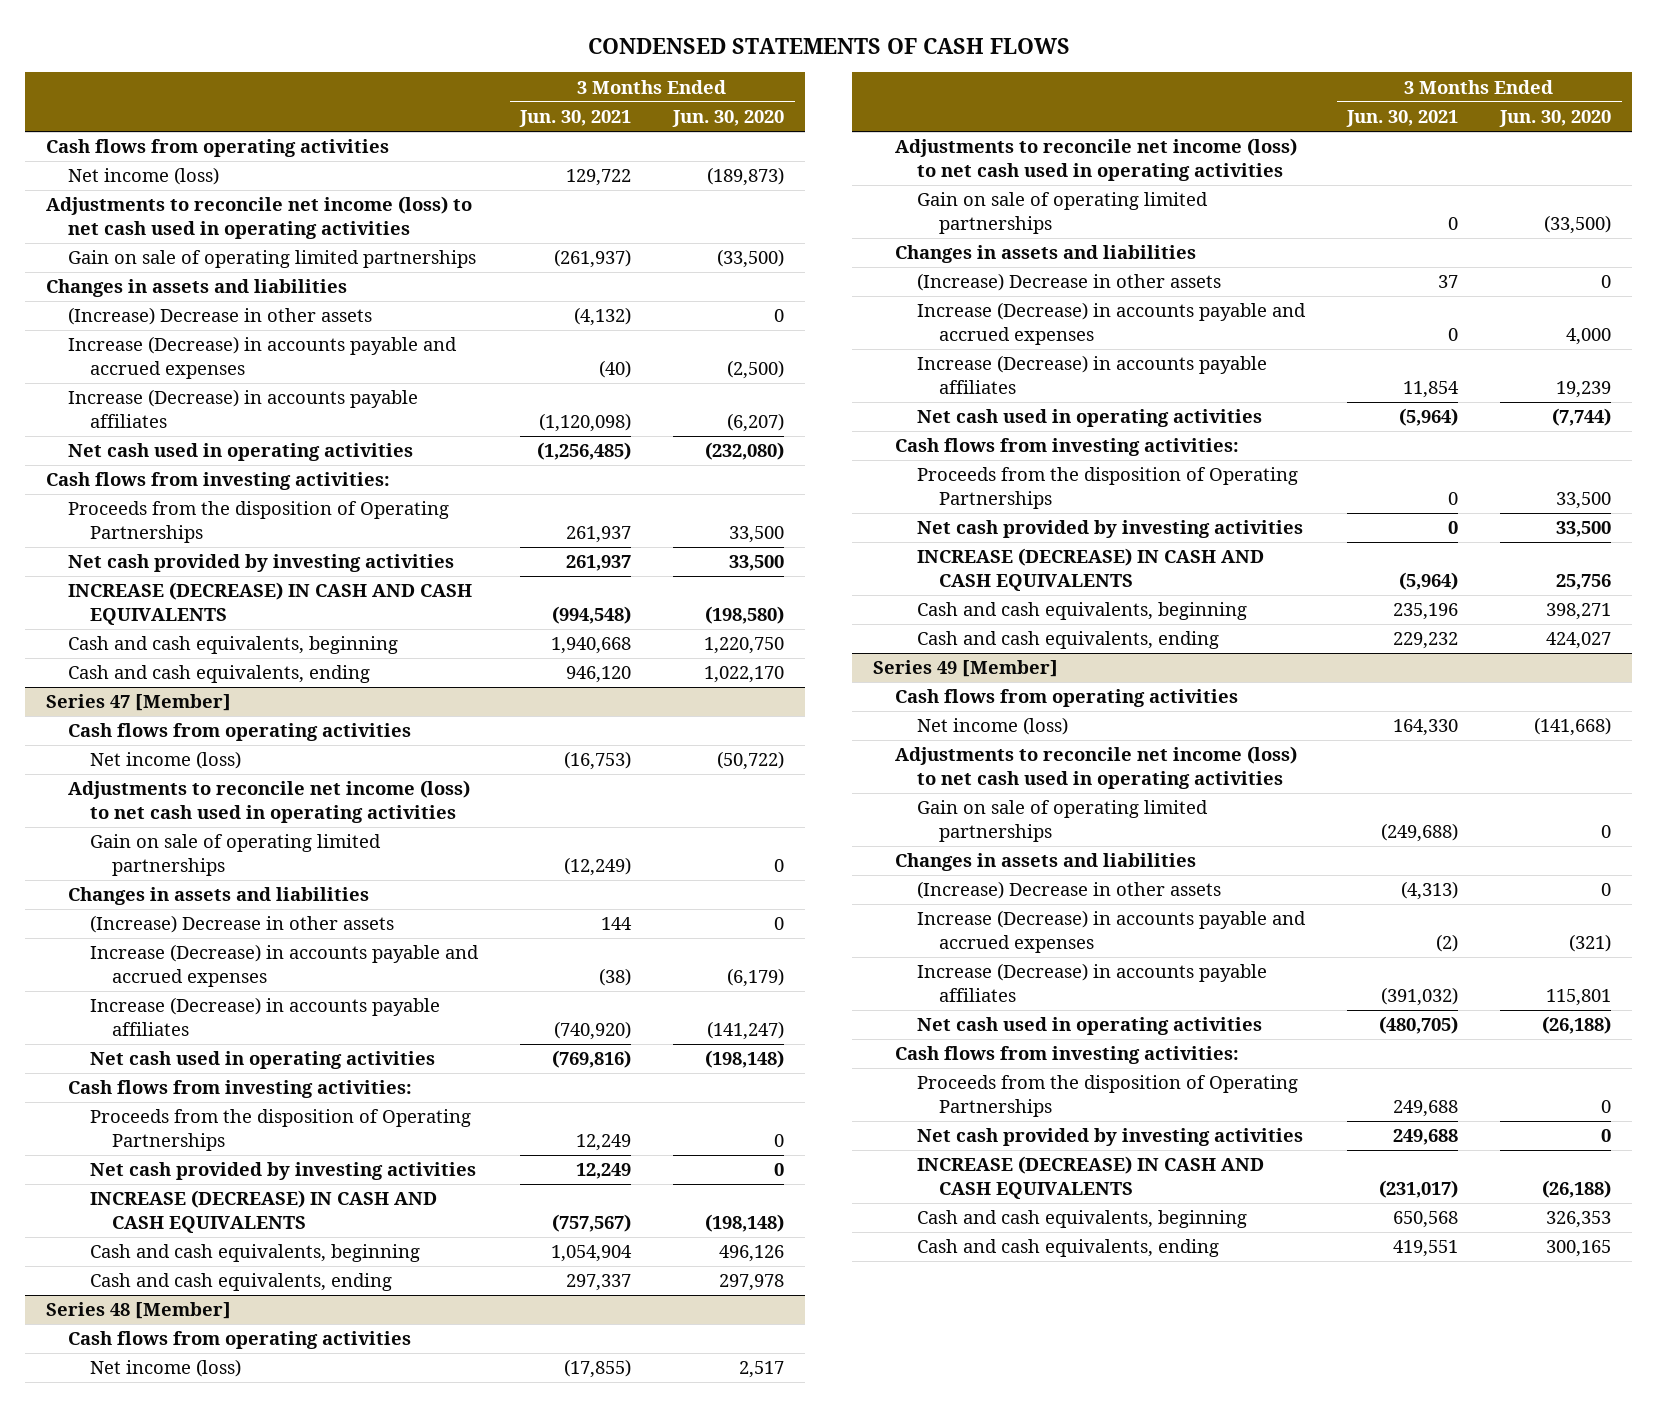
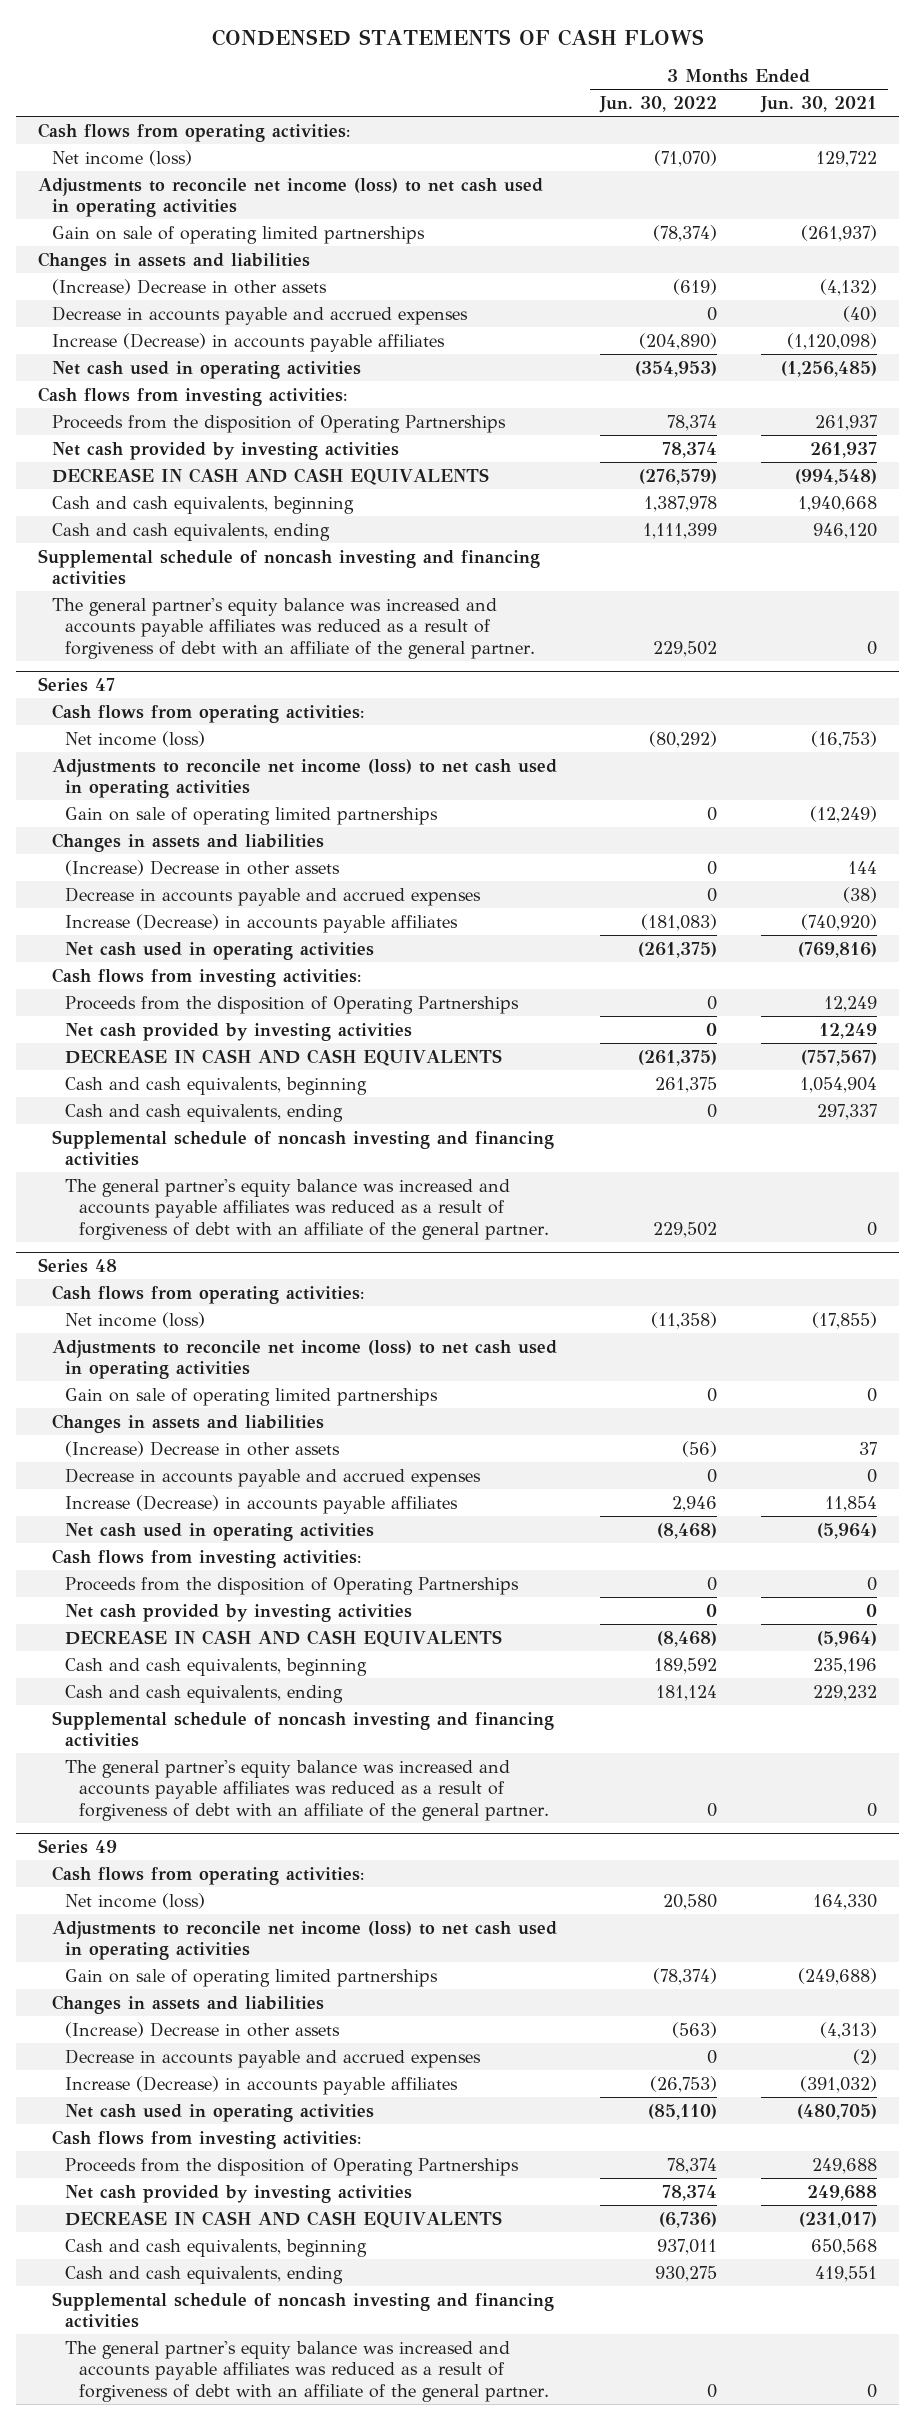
[672,110,785,128] Jun. 30, 2020 -> none
none -> [599,96,718,114] Jun. 30, 2022
[45,139,389,158] Cash flows from operating activities -> [38,122,351,142] Cash flows from operating activities:
[68,336,458,379] Increase (Decrease) in accounts payable and accrued expenses -> [51,305,468,325] Decrease in accounts payable and accrued expenses
[68,582,473,625] INCREASE (DECREASE) IN CASH AND CASH EQUIVALENTS -> [51,467,489,485] DECREASE IN CASH AND CASH EQUIVALENTS
none -> [38,548,541,586] Supplemental schedule of noncash investing and financing activities
none -> [51,597,536,659] The general partner's equity balance was increased and accounts payable affiliates was reduced as a result of forgiveness of debt with an affiliate of the general partner.
[45,694,231,712] Series 47 [Member] -> [38,677,116,693] Series 47
[68,723,412,742] Cash flows from operating activities -> [51,703,364,723] Cash flows from operating activities:
[90,944,480,987] Increase (Decrease) in accounts payable and accrued expenses -> [65,886,482,906] Decrease in accounts payable and accrued expenses
[90,1190,438,1233] INCREASE (DECREASE) IN CASH AND CASH EQUIVALENTS -> [65,1048,503,1066] DECREASE IN CASH AND CASH EQUIVALENTS
none -> [51,1129,554,1167] Supplemental schedule of noncash investing and financing activities
none -> [65,1178,549,1240] The general partner's equity balance was increased and accounts payable affiliates was reduced as a result of forgiveness of debt with an affiliate of the general partner.
[45,1302,231,1320] Series 48 [Member] -> [38,1258,118,1274] Series 48
[68,1331,412,1350] Cash flows from operating activities -> [51,1284,364,1304] Cash flows from operating activities:
[917,302,1307,345] Increase (Decrease) in accounts payable and accrued expenses -> [65,1467,482,1487] Decrease in accounts payable and accrued expenses
[917,548,1265,591] INCREASE (DECREASE) IN CASH AND CASH EQUIVALENTS -> [65,1629,503,1647] DECREASE IN CASH AND CASH EQUIVALENTS
none -> [51,1710,554,1748] Supplemental schedule of noncash investing and financing activities
none -> [65,1759,549,1821] The general partner's equity balance was increased and accounts payable affiliates was reduced as a result of forgiveness of debt with an affiliate of the general partner.
[872,660,1058,678] Series 49 [Member] -> [38,1839,118,1855] Series 49
[895,689,1239,708] Cash flows from operating activities -> [51,1865,364,1885] Cash flows from operating activities:
[917,910,1307,953] Increase (Decrease) in accounts payable and accrued expenses -> [65,2048,482,2068] Decrease in accounts payable and accrued expenses
[917,1156,1265,1199] INCREASE (DECREASE) IN CASH AND CASH EQUIVALENTS -> [65,2210,503,2228] DECREASE IN CASH AND CASH EQUIVALENTS
none -> [51,2291,554,2329] Supplemental schedule of noncash investing and financing activities
none -> [65,2340,549,2402] The general partner's equity balance was increased and accounts payable affiliates was reduced as a result of forgiveness of debt with an affiliate of the general partner.

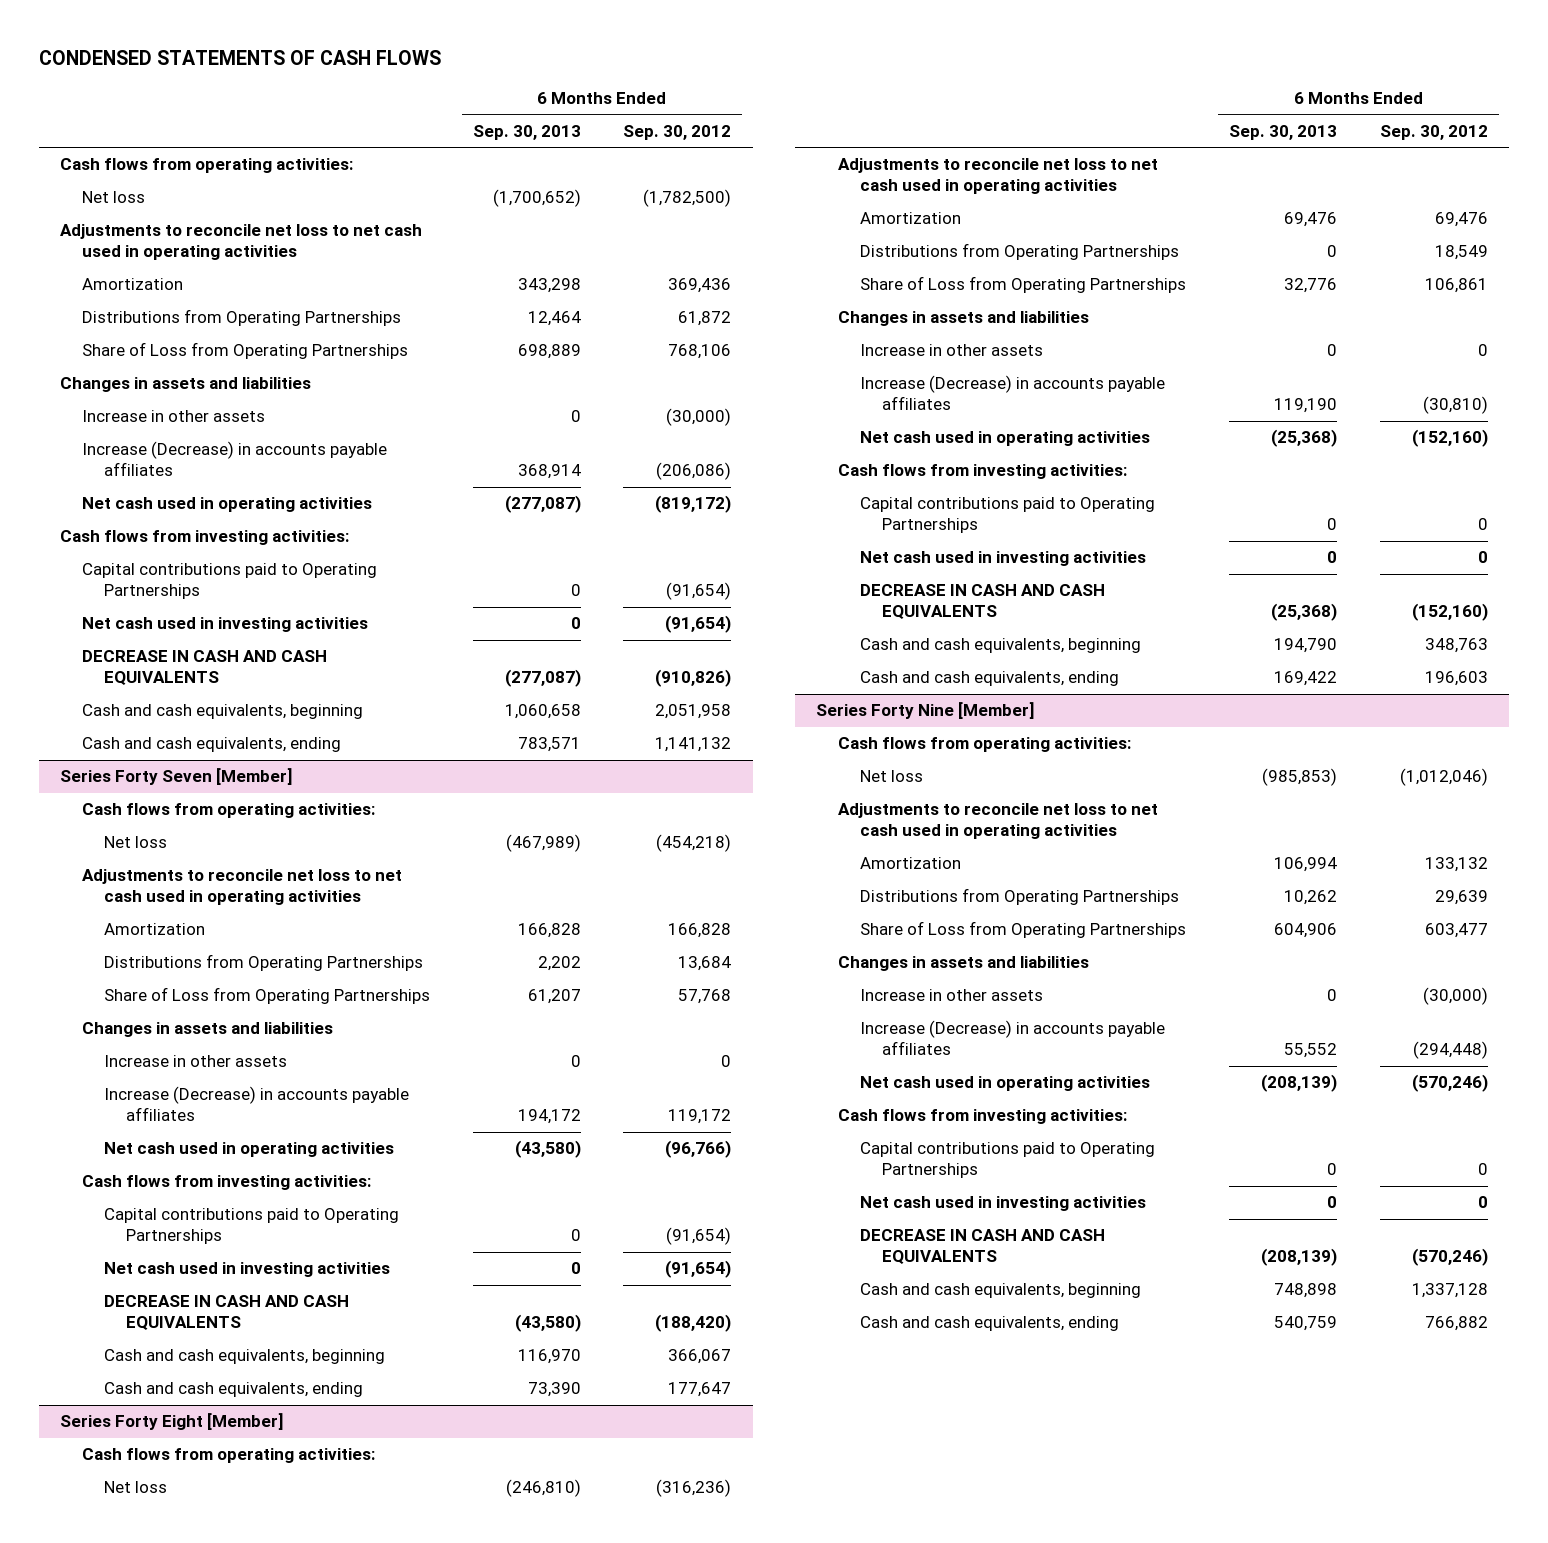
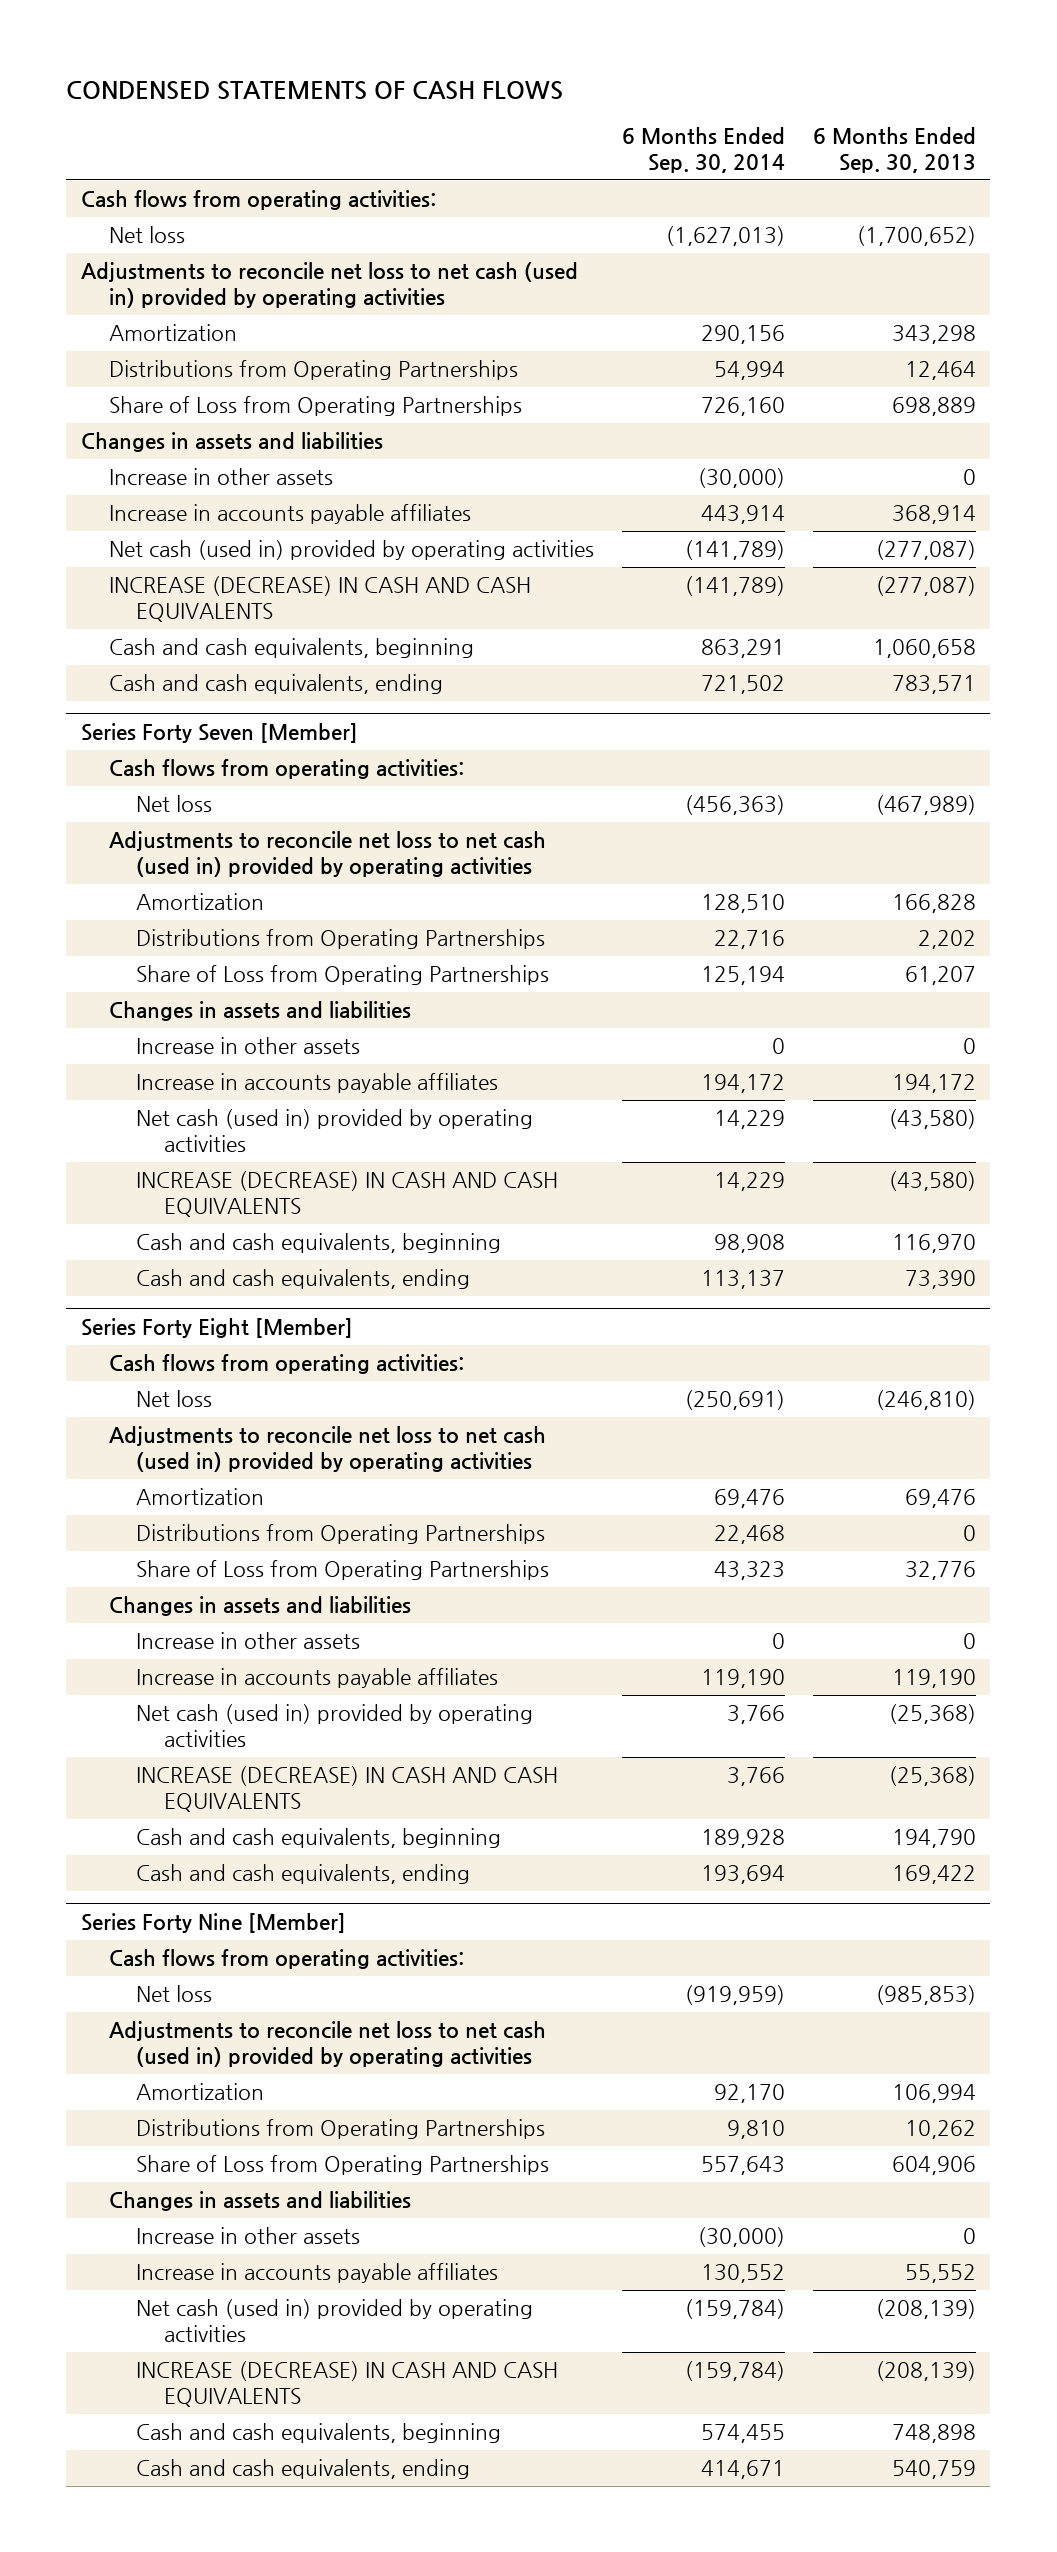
[623,124,732,140] Sep. 30, 2012 -> none
none -> [621,127,785,174] 6 Months Ended Sep. 30, 2014
[59,224,422,261] Adjustments to reconcile net loss to net cash used in operating activities -> [80,262,578,308] Adjustments to reconcile net loss to net cash (used in) provided by operating activities
[59,530,349,546] Cash flows from investing activities: -> none
[81,563,377,600] Capital contributions paid to Operating Partnerships -> none
[81,617,368,633] Net cash used in investing activities -> none
[81,441,387,477] Increase (Decrease) in accounts payable affiliates -> [108,504,471,525] Increase in accounts payable affiliates
[81,497,372,513] Net cash used in operating activities -> [108,540,594,561] Net cash (used in) provided by operating activities
[81,650,327,686] DECREASE IN CASH AND CASH EQUIVALENTS -> [108,576,531,622] INCREASE (DECREASE) IN CASH AND CASH EQUIVALENTS
[81,869,402,906] Adjustments to reconcile net loss to net cash used in operating activities -> [108,831,546,877] Adjustments to reconcile net loss to net cash (used in) provided by operating activities
[81,1175,371,1191] Cash flows from investing activities: -> none
[103,1208,399,1245] Capital contributions paid to Operating Partnerships -> none
[103,1262,390,1278] Net cash used in investing activities -> none
[103,1086,409,1122] Increase (Decrease) in accounts payable affiliates -> [136,1073,499,1094] Increase in accounts payable affiliates
[103,1142,394,1158] Net cash used in operating activities -> [136,1109,534,1152] Net cash (used in) provided by operating activities
[103,1295,349,1331] DECREASE IN CASH AND CASH EQUIVALENTS -> [136,1171,559,1217] INCREASE (DECREASE) IN CASH AND CASH EQUIVALENTS
[838,158,1159,195] Adjustments to reconcile net loss to net cash used in operating activities -> [108,1426,546,1472] Adjustments to reconcile net loss to net cash (used in) provided by operating activities
[838,464,1128,480] Cash flows from investing activities: -> none
[860,497,1156,534] Capital contributions paid to Operating Partnerships -> none
[860,551,1147,567] Net cash used in investing activities -> none
[860,375,1166,411] Increase (Decrease) in accounts payable affiliates -> [136,1668,499,1689] Increase in accounts payable affiliates
[860,431,1151,447] Net cash used in operating activities -> [136,1704,534,1747] Net cash (used in) provided by operating activities
[860,584,1106,620] DECREASE IN CASH AND CASH EQUIVALENTS -> [136,1766,559,1812] INCREASE (DECREASE) IN CASH AND CASH EQUIVALENTS
[838,803,1159,840] Adjustments to reconcile net loss to net cash used in operating activities -> [108,2021,546,2067] Adjustments to reconcile net loss to net cash (used in) provided by operating activities
[838,1109,1128,1125] Cash flows from investing activities: -> none
[860,1142,1156,1179] Capital contributions paid to Operating Partnerships -> none
[860,1196,1147,1212] Net cash used in investing activities -> none
[860,1020,1166,1056] Increase (Decrease) in accounts payable affiliates -> [136,2263,499,2284] Increase in accounts payable affiliates
[860,1076,1151,1092] Net cash used in operating activities -> [136,2299,534,2342] Net cash (used in) provided by operating activities
[860,1229,1106,1265] DECREASE IN CASH AND CASH EQUIVALENTS -> [136,2361,559,2407] INCREASE (DECREASE) IN CASH AND CASH EQUIVALENTS

